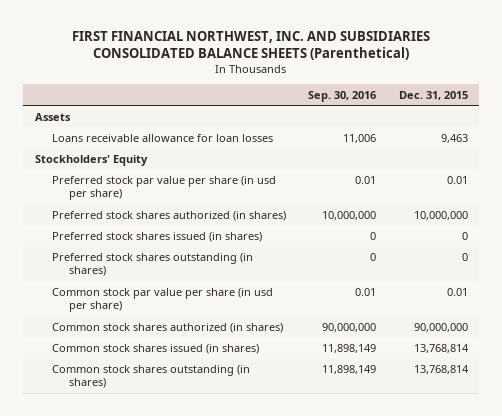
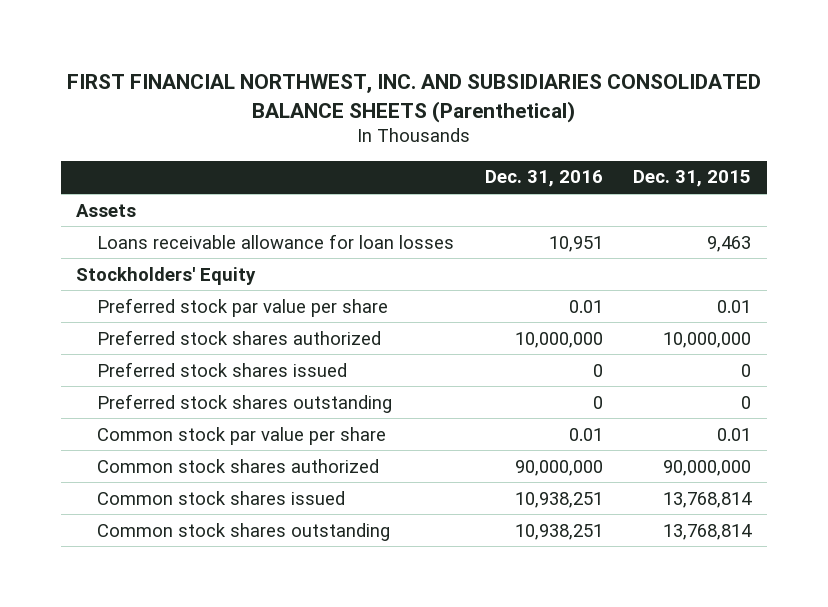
[308,90,377,102] Sep. 30, 2016 -> none
none -> [484,170,603,188] Dec. 31, 2016
[51,175,276,201] Preferred stock par value per share (in usd per share) -> [96,297,388,317] Preferred stock par value per share
[51,210,286,221] Preferred stock shares authorized (in shares) -> [96,329,381,345] Preferred stock shares authorized
[51,231,262,242] Preferred stock shares issued (in shares) -> [96,361,347,377] Preferred stock shares issued
[51,252,253,277] Preferred stock shares outstanding (in shares) -> [96,393,392,413] Preferred stock shares outstanding
[51,287,273,313] Common stock par value per share (in usd per share) -> [96,426,386,445] Common stock par value per share
[51,322,283,333] Common stock shares authorized (in shares) -> [96,458,379,473] Common stock shares authorized
[51,343,259,354] Common stock shares issued (in shares) -> [96,490,345,505] Common stock shares issued
[51,364,250,389] Common stock shares outstanding (in shares) -> [96,522,390,541] Common stock shares outstanding

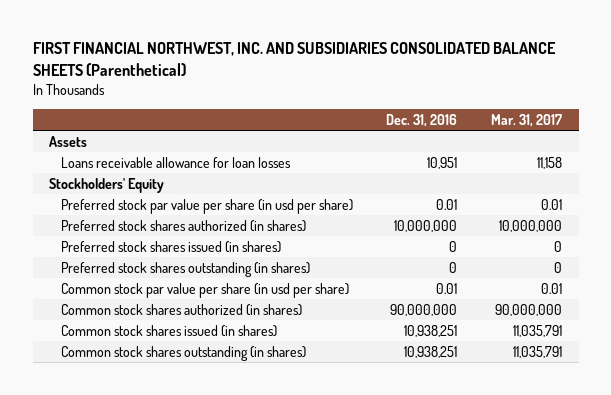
[633,170,752,188] Dec. 31, 2015 -> none
none -> [490,113,562,127] Mar. 31, 2017
[96,297,388,317] Preferred stock par value per share -> [60,198,353,214] Preferred stock par value per share (in usd per share)
[96,329,381,345] Preferred stock shares authorized -> [60,219,306,232] Preferred stock shares authorized (in shares)
[96,361,347,377] Preferred stock shares issued -> [60,240,281,253] Preferred stock shares issued (in shares)
[96,393,392,413] Preferred stock shares outstanding -> [60,261,310,277] Preferred stock shares outstanding (in shares)
[96,426,386,445] Common stock par value per share -> [60,282,349,298] Common stock par value per share (in usd per share)
[96,458,379,473] Common stock shares authorized -> [60,303,302,316] Common stock shares authorized (in shares)
[96,490,345,505] Common stock shares issued -> [60,324,277,337] Common stock shares issued (in shares)
[96,522,390,541] Common stock shares outstanding -> [60,345,306,361] Common stock shares outstanding (in shares)

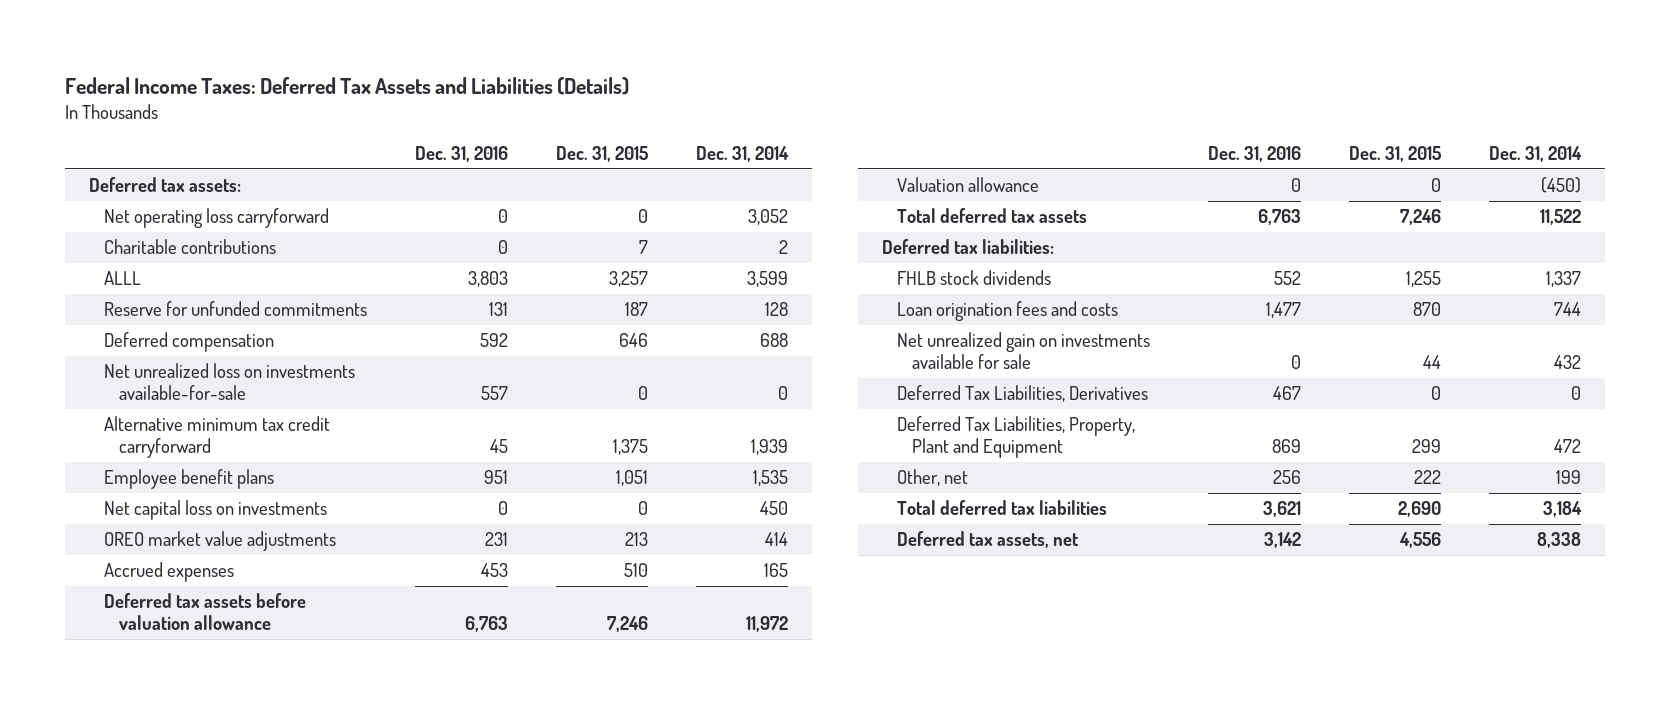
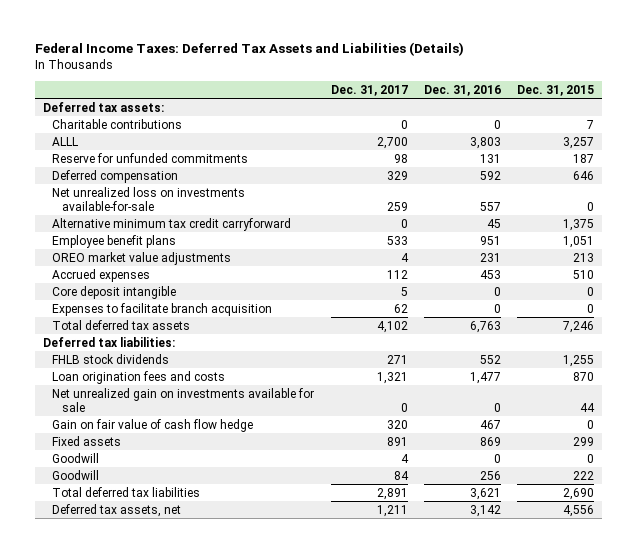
[695,145,789,162] Dec. 31, 2014 -> none
none -> [330,84,408,96] Dec. 31, 2017
[103,208,329,229] Net operating loss carryforward -> none
[103,500,327,521] Net capital loss on investments -> none
[103,593,306,631] Deferred tax assets before valuation allowance -> none
[897,177,1040,193] Valuation allowance -> none
none -> [52,285,177,299] Core deposit intangible
none -> [52,302,273,316] Expenses to facilitate branch acquisition
[897,385,1149,403] Deferred Tax Liabilities, Derivatives -> [52,418,254,432] Gain on fair value of cash flow hedge
[897,416,1136,459] Deferred Tax Liabilities, Property, Plant and Equipment -> [52,435,122,446] Fixed assets
none -> [52,452,100,463] Goodwill
[897,469,969,487] Other, net -> [52,469,100,480] Goodwill

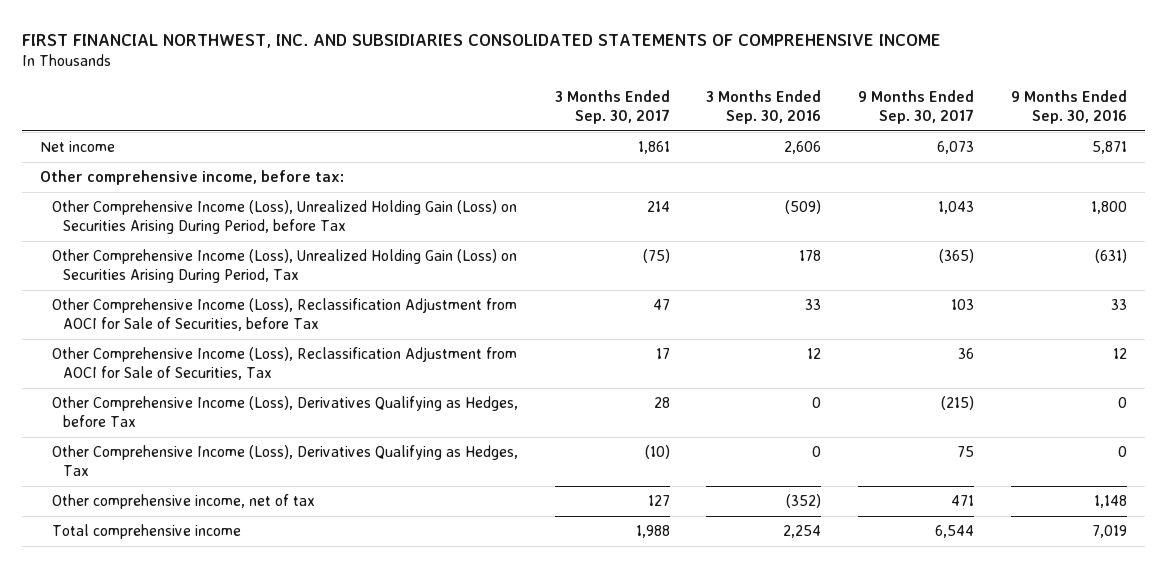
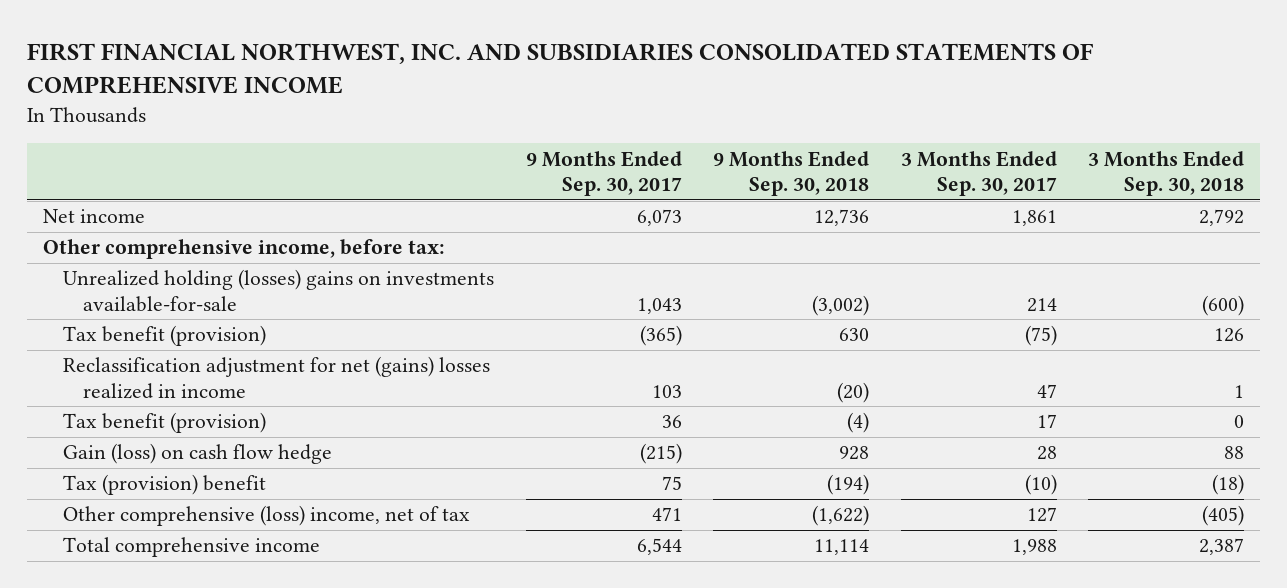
[706,89,822,124] 3 Months Ended Sep. 30, 2016 -> none
[1010,89,1127,124] 9 Months Ended Sep. 30, 2016 -> none
none -> [713,150,870,197] 9 Months Ended Sep. 30, 2018
none -> [1088,150,1245,197] 3 Months Ended Sep. 30, 2018
[51,200,517,234] Other Comprehensive Income (Loss), Unrealized Holding Gain (Loss) on Securities Arising During Period, before Tax -> [63,269,495,312] Unrealized holding (losses) gains on investments available-for-sale
[51,249,517,283] Other Comprehensive Income (Loss), Unrealized Holding Gain (Loss) on Securities Arising During Period, Tax -> [63,325,267,347] Tax benefit (provision)
[51,298,517,331] Other Comprehensive Income (Loss), Reclassification Adjustment from AOCI for Sale of Securities, before Tax -> [63,356,491,399] Reclassification adjustment for net (gains) losses realized in income
[51,347,517,380] Other Comprehensive Income (Loss), Reclassification Adjustment from AOCI for Sale of Securities, Tax -> [63,412,267,434] Tax benefit (provision)
[51,396,518,427] Other Comprehensive Income (Loss), Derivatives Qualifying as Hedges, before Tax -> [63,443,333,465] Gain (loss) on cash flow hedge
[51,445,518,476] Other Comprehensive Income (Loss), Derivatives Qualifying as Hedges, Tax -> [63,474,267,496] Tax (provision) benefit
[51,494,315,510] Other comprehensive income, net of tax -> [63,505,471,527] Other comprehensive (loss) income, net of tax

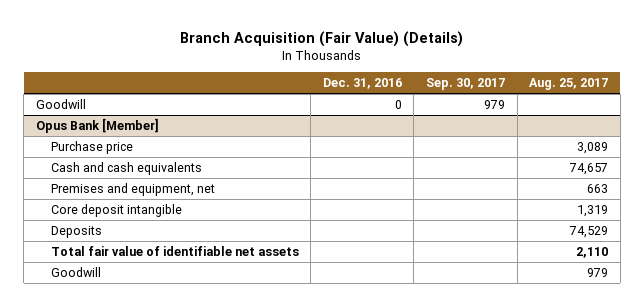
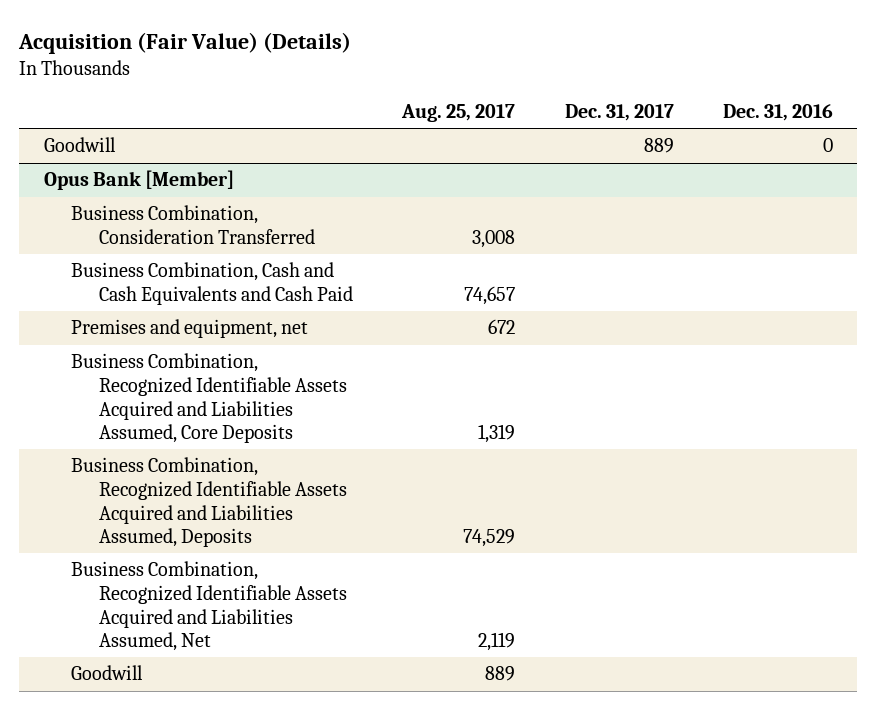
[179,31,463,48] Branch Acquisition (Fair Value) (Details) -> [17,31,351,54] Acquisition (Fair Value) (Details)
[426,78,506,91] Sep. 30, 2017 -> none
none -> [564,103,674,121] Dec. 31, 2017
[50,140,133,154] Purchase price -> none
none -> [71,205,316,245] Business Combination, Consideration Transferred
[50,161,202,175] Cash and cash equivalents -> [71,262,354,306] Business Combination, Cash and Cash Equivalents and Cash Paid
[587,183,609,193] 663 -> [488,319,516,335] 672
[50,203,182,217] Core deposit intangible -> [71,353,348,444] Business Combination, Recognized Identifiable Assets Acquired and Liabilities Assumed, Core Deposits
[50,225,102,238] Deposits -> [71,457,348,548] Business Combination, Recognized Identifiable Assets Acquired and Liabilities Assumed, Deposits
[50,245,299,256] Total fair value of identifiable net assets -> [71,561,348,652] Business Combination, Recognized Identifiable Assets Acquired and Liabilities Assumed, Net
[576,246,609,258] 2,110 -> [478,632,516,652] 2,119
[587,267,609,277] 979 -> [485,666,516,682] 889

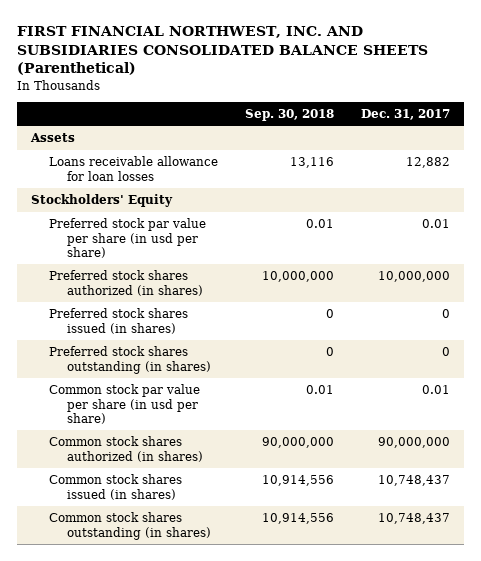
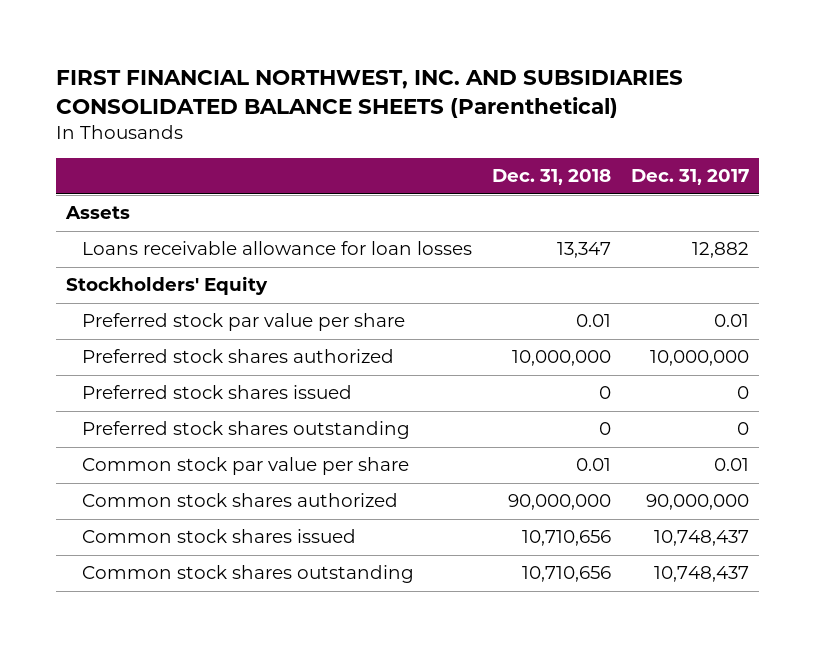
[245,109,335,122] Sep. 30, 2018 -> none
none -> [491,169,611,186] Dec. 31, 2018
[48,218,206,259] Preferred stock par value per share (in usd per share) -> [82,313,406,332] Preferred stock par value per share
[48,270,204,296] Preferred stock shares authorized (in shares) -> [82,349,395,364] Preferred stock shares authorized
[48,308,188,334] Preferred stock shares issued (in shares) -> [82,385,353,400] Preferred stock shares issued
[48,346,212,374] Preferred stock shares outstanding (in shares) -> [82,421,411,440] Preferred stock shares outstanding
[48,384,200,425] Common stock par value per share (in usd per share) -> [82,457,410,476] Common stock par value per share
[48,436,204,462] Common stock shares authorized (in shares) -> [82,493,399,508] Common stock shares authorized
[48,474,182,500] Common stock shares issued (in shares) -> [82,529,357,544] Common stock shares issued
[48,512,212,540] Common stock shares outstanding (in shares) -> [82,565,415,584] Common stock shares outstanding

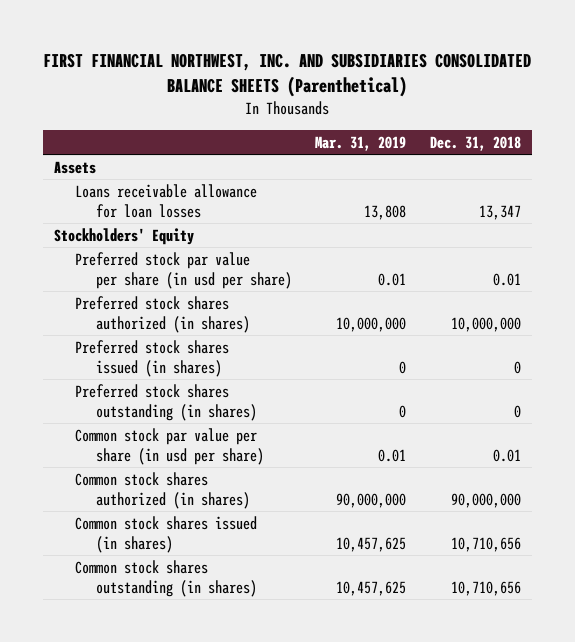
[630,169,749,186] Dec. 31, 2017 -> none
none -> [315,135,407,151] Mar. 31, 2019
[82,313,406,332] Preferred stock par value per share -> [74,251,292,290] Preferred stock par value per share (in usd per share)
[82,349,395,364] Preferred stock shares authorized -> [74,295,250,334] Preferred stock shares authorized (in shares)
[82,385,353,400] Preferred stock shares issued -> [74,339,229,378] Preferred stock shares issued (in shares)
[82,421,411,440] Preferred stock shares outstanding -> [74,383,257,422] Preferred stock shares outstanding (in shares)
[82,457,410,476] Common stock par value per share -> [74,427,264,466] Common stock par value per share (in usd per share)
[82,493,399,508] Common stock shares authorized -> [74,471,250,510] Common stock shares authorized (in shares)
[82,529,357,544] Common stock shares issued -> [74,515,257,554] Common stock shares issued (in shares)
[82,565,415,584] Common stock shares outstanding -> [74,559,257,598] Common stock shares outstanding (in shares)

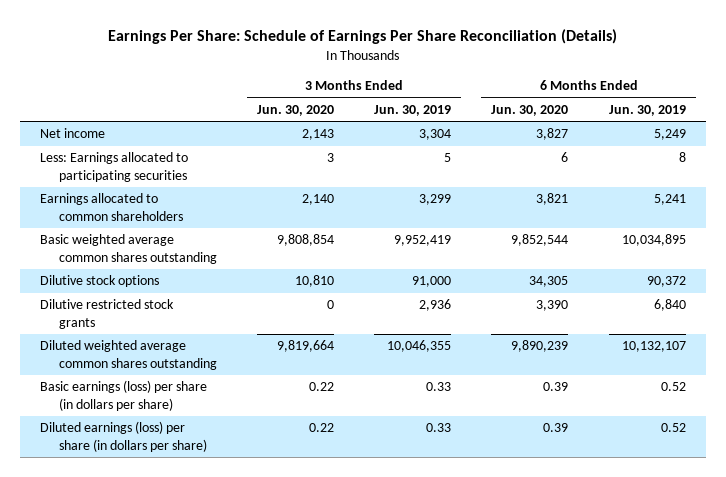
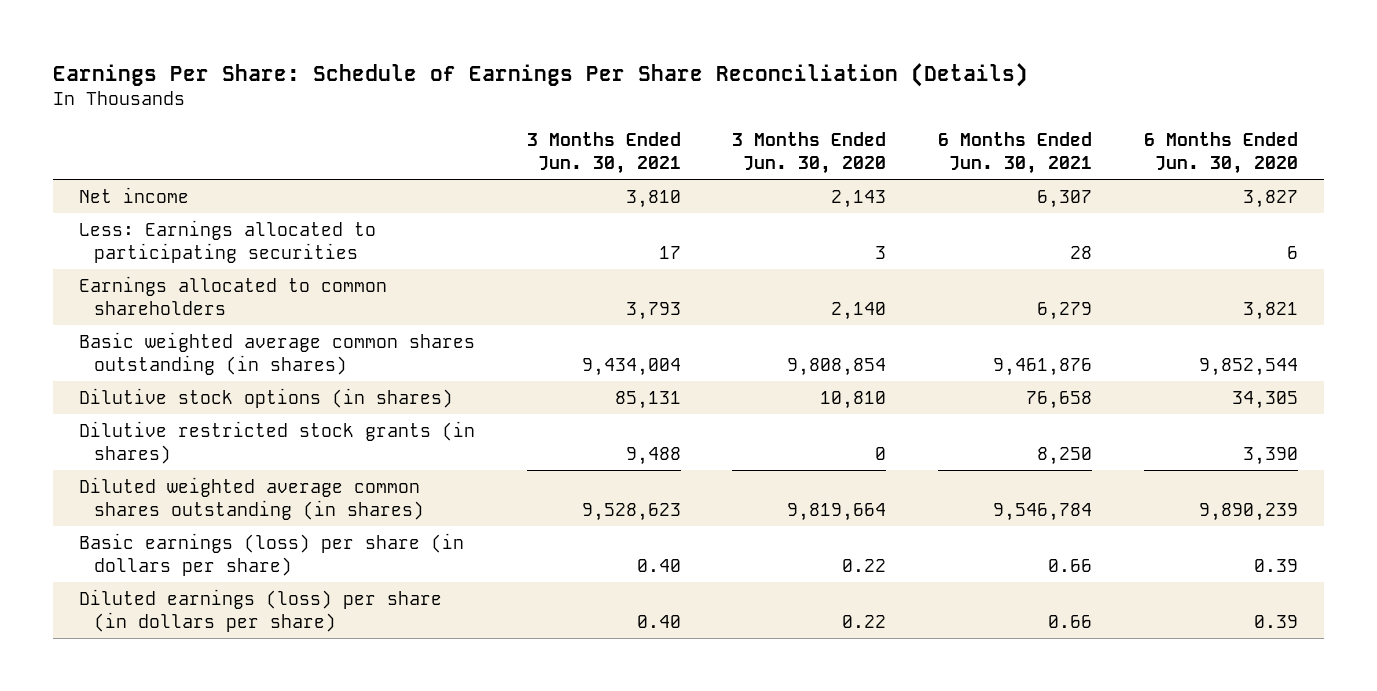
[374,104,452,116] Jun. 30, 2019 -> none
[608,104,686,116] Jun. 30, 2019 -> none
none -> [526,132,681,175] 3 Months Ended Jun. 30, 2021
none -> [938,132,1093,175] 6 Months Ended Jun. 30, 2021
[40,234,217,265] Basic weighted average common shares outstanding -> [78,331,475,375] Basic weighted average common shares outstanding (in shares)
[40,275,160,288] Dilutive stock options -> [78,387,453,408] Dilutive stock options (in shares)
[40,299,175,330] Dilutive restricted stock grants -> [78,420,475,464] Dilutive restricted stock grants (in shares)
[40,340,217,371] Diluted weighted average common shares outstanding -> [78,476,424,520] Diluted weighted average common shares outstanding (in shares)

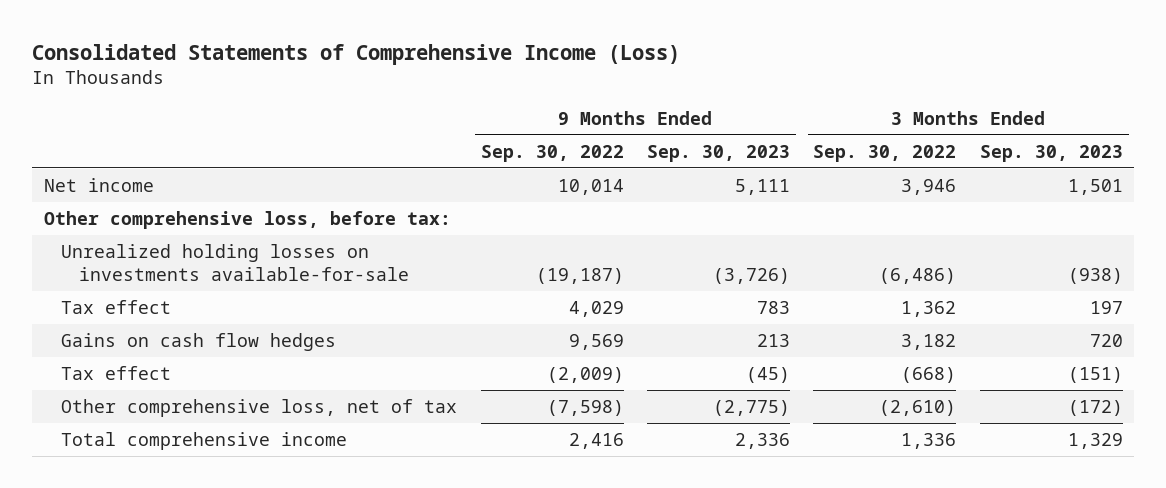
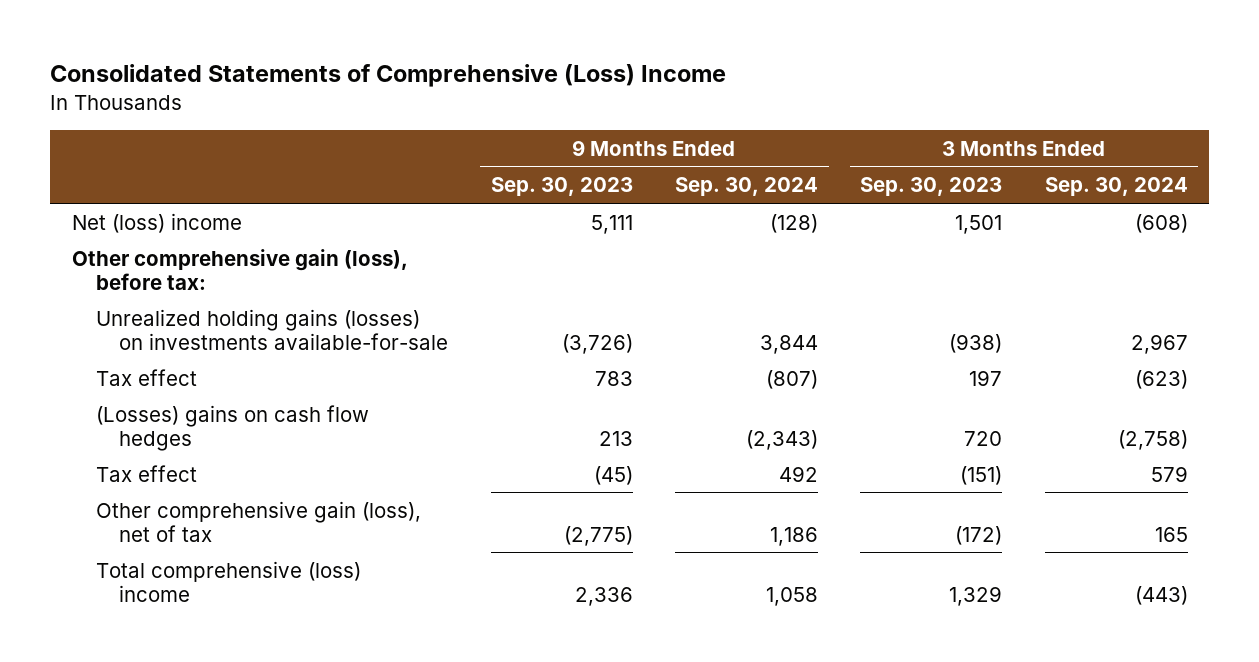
[31,43,680,65] Consolidated Statements of Comprehensive Income (Loss) -> [50,64,727,88] Consolidated Statements of Comprehensive (Loss) Income
[480,144,624,162] Sep. 30, 2022 -> none
[813,144,957,162] Sep. 30, 2022 -> none
none -> [675,177,819,197] Sep. 30, 2024
none -> [1044,177,1188,197] Sep. 30, 2024
[43,177,154,192] Net income -> [71,212,242,233] Net (loss) income
[43,210,451,229] Other comprehensive loss, before tax: -> [71,248,408,290] Other comprehensive gain (loss), before tax:
[61,243,409,281] Unrealized holding losses on investments available-for-sale -> [95,308,449,350] Unrealized holding gains (losses) on investments available-for-sale
[61,332,337,351] Gains on cash flow hedges -> [95,404,369,451] (Losses) gains on cash flow hedges
[61,398,458,417] Other comprehensive loss, net of tax -> [95,500,421,542] Other comprehensive gain (loss), net of tax
[61,431,348,450] Total comprehensive income -> [95,560,361,602] Total comprehensive (loss) income

